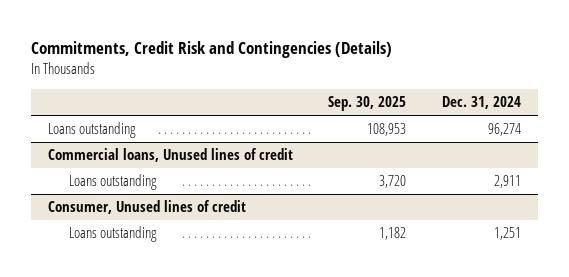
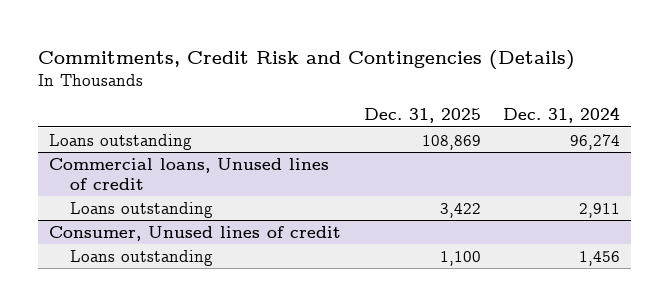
[328,96,407,112] Sep. 30, 2025 -> none
none -> [363,108,481,124] Dec. 31, 2025
[493,227,521,241] 1,251 -> [579,250,621,266] 1,456

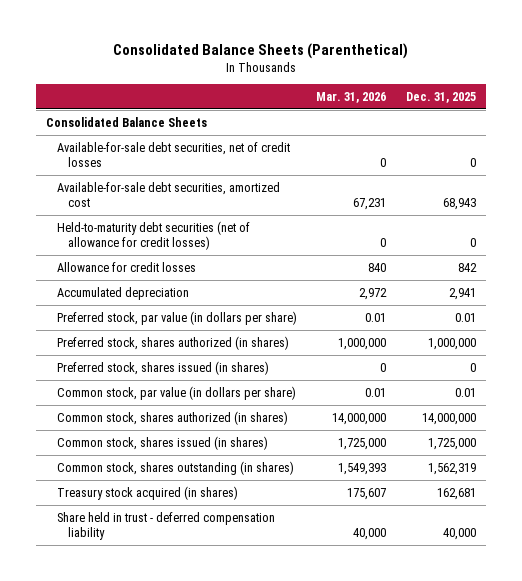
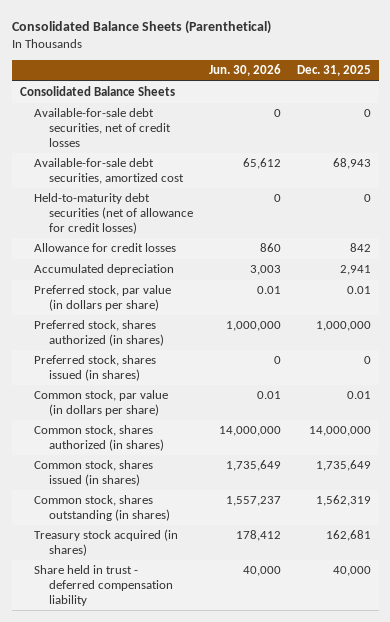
[316,91,387,103] Mar. 31, 2026 -> none
none -> [208,64,281,77] Jun. 30, 2026
[428,437,477,450] 1,725,000 -> [315,460,371,472] 1,735,649

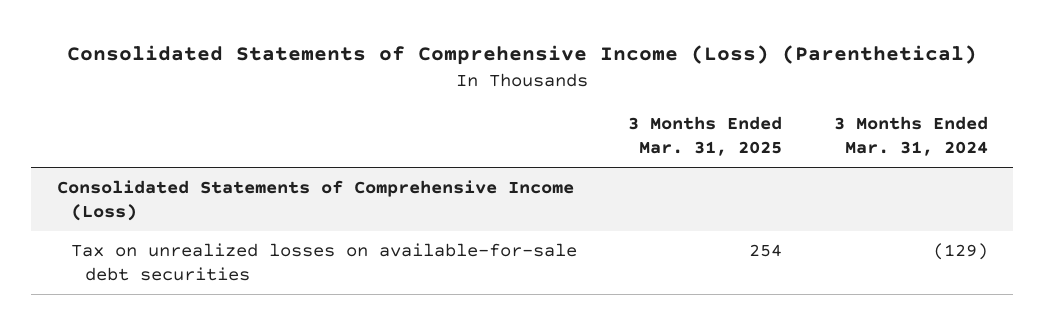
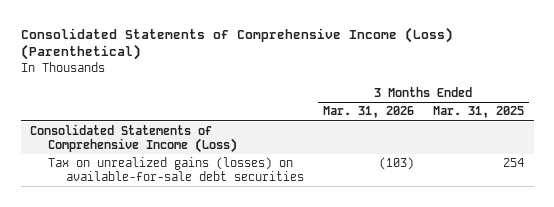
[833,116,988,157] 3 Months Ended Mar. 31, 2024 -> none
none -> [322,106,414,119] Mar. 31, 2026
[70,242,577,281] Tax on unrealized losses on available-for-sale debt securities -> [48,157,304,181] Tax on unrealized gains (losses) on available-for-sale debt securities

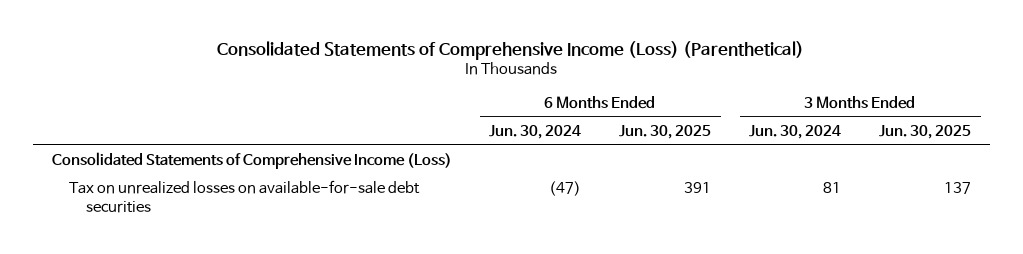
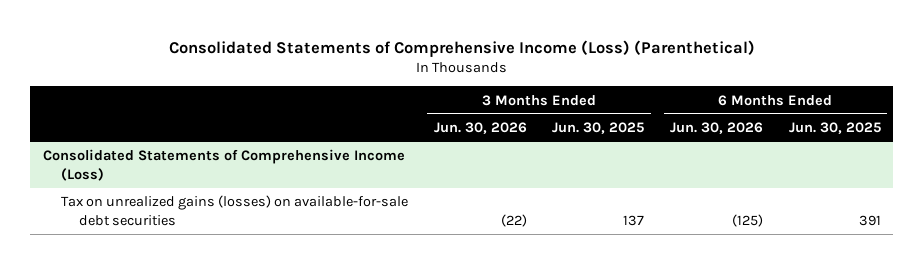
[489,124,582,139] Jun. 30, 2024 -> none
[749,124,842,139] Jun. 30, 2024 -> none
none -> [433,122,527,135] Jun. 30, 2026
none -> [669,122,763,135] Jun. 30, 2026
[68,180,420,213] Tax on unrealized losses on available-for-sale debt securities -> [61,195,409,226] Tax on unrealized gains (losses) on available-for-sale debt securities

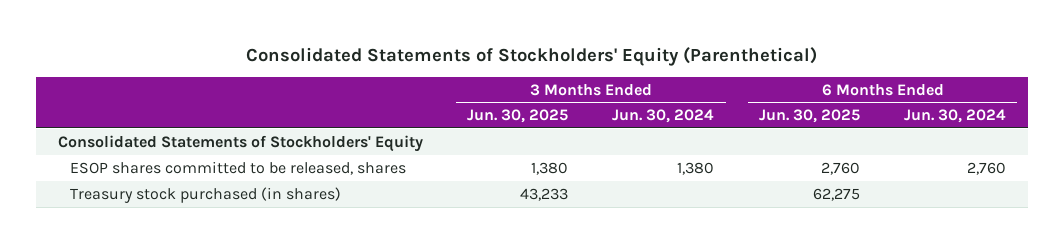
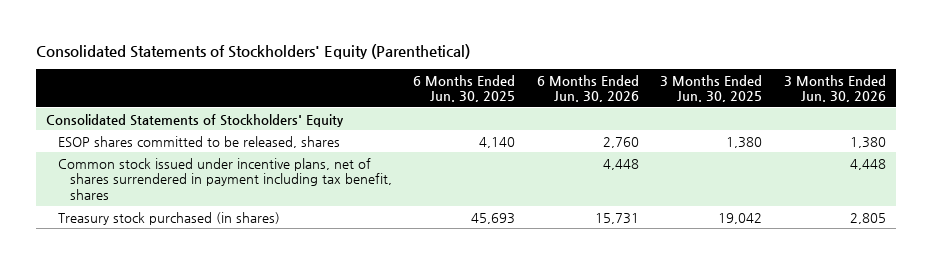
[612,109,715,124] Jun. 30, 2024 -> none
[904,109,1007,124] Jun. 30, 2024 -> none
none -> [536,74,639,103] 6 Months Ended Jun. 30, 2026
none -> [783,74,886,103] 3 Months Ended Jun. 30, 2026
[820,161,860,175] 2,760 -> [479,136,516,148] 4,140
none -> [57,157,392,201] Common stock issued under incentive plans, net of shares surrendered in payment including tax benefit, shares
[520,187,569,201] 43,233 -> [718,212,763,224] 19,042
[812,187,860,201] 62,275 -> [471,212,516,224] 45,693

